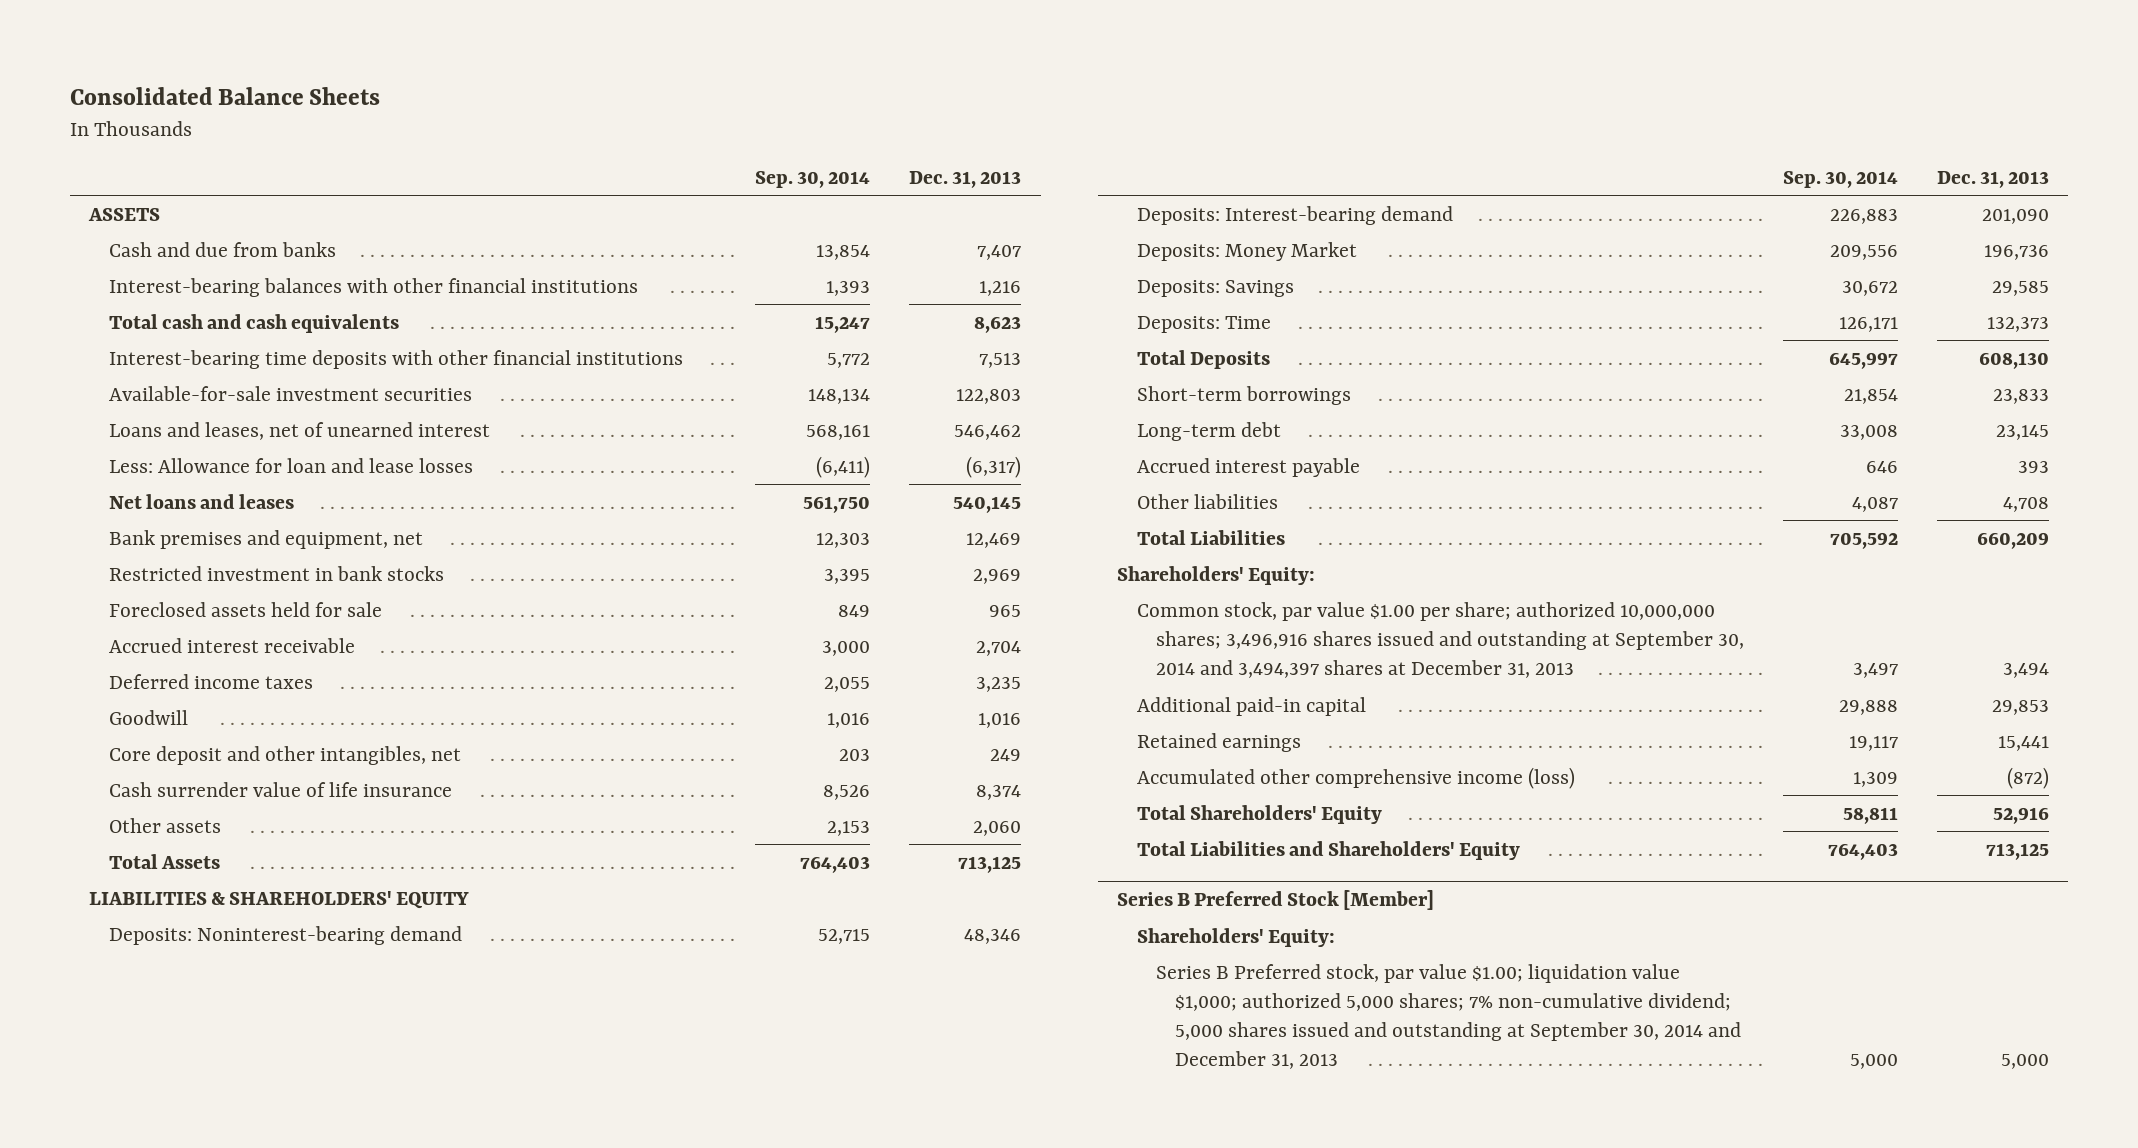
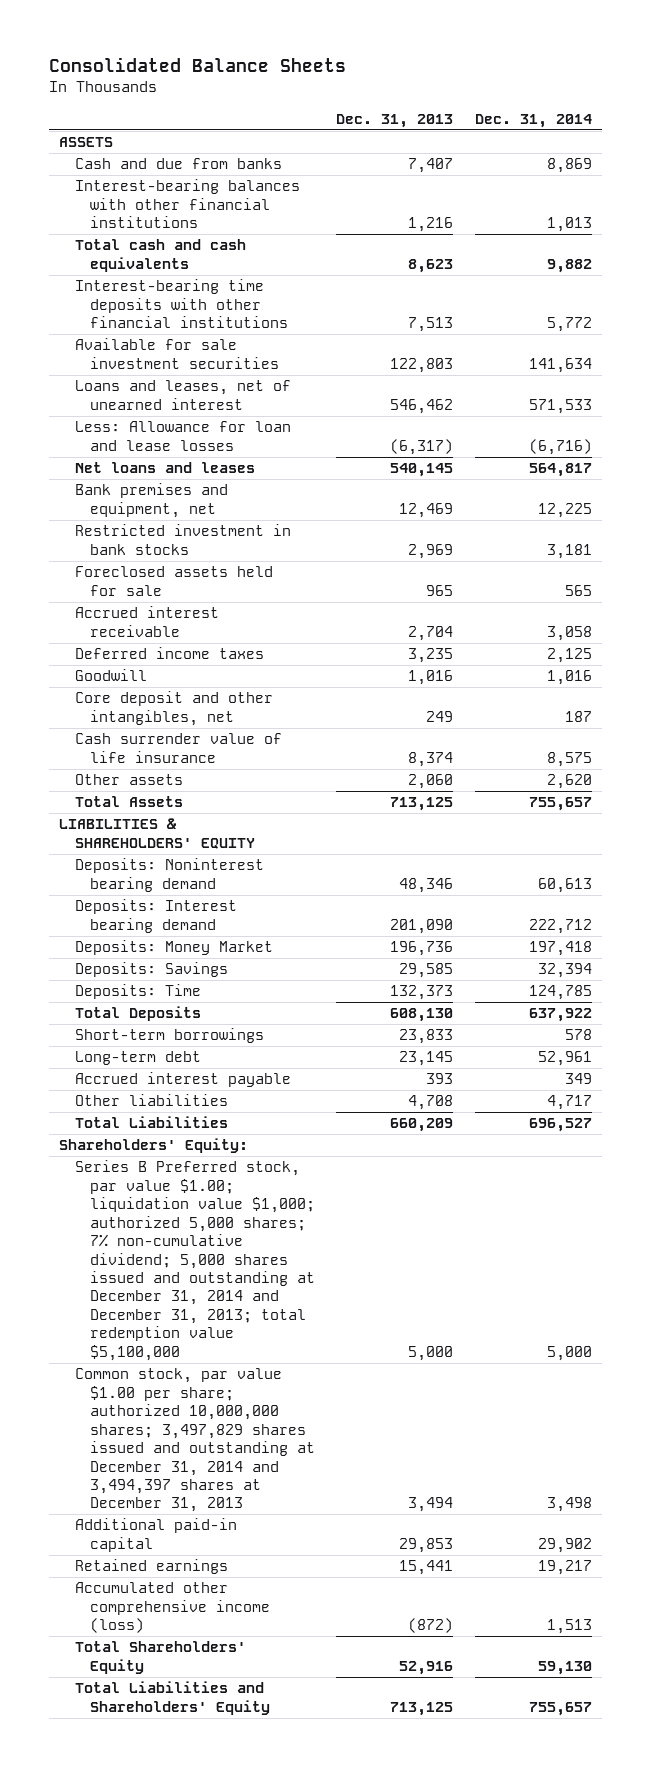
[754,170,870,188] Sep. 30, 2014 -> none
none -> [474,113,592,128] Dec. 31, 2014
[108,385,472,401] Available-for-sale investment securities -> [74,338,279,369] Available for sale investment securities
[108,925,462,945] Deposits: Noninterest-bearing demand -> [74,858,264,892] Deposits: Noninterest bearing demand
[1136,205,1453,225] Deposits: Interest-bearing demand -> [74,899,237,933] Deposits: Interest bearing demand
none -> [74,1160,315,1361] Series B Preferred stock, par value $1.00; liquidation value $1,000; authorized 5,000 shares; 7% non-cumulative dividend; 5,000 shares issued and outstanding at December 31, 2014 and December 31, 2013; total redemption value $5,100,000
[1136,601,1744,679] Common stock, par value $1.00 per share; authorized 10,000,000 shares; 3,496,916 shares issued and outstanding at September 30, 2014 and 3,494,397 shares at December 31, 2013 -> [74,1368,315,1513] Common stock, par value $1.00 per share; authorized 10,000,000 shares; 3,497,829 shares issued and outstanding at December 31, 2014 and 3,494,397 shares at December 31, 2013
[1117,890,1435,911] Series B Preferred Stock [Member] -> none
[1136,927,1335,947] Shareholders' Equity: -> none
[1155,963,1742,1070] Series B Preferred stock, par value $1.00; liquidation value $1,000; authorized 5,000 shares; 7% non-cumulative dividend; 5,000 shares issued and outstanding at September 30, 2014 and December 31, 2013 -> none

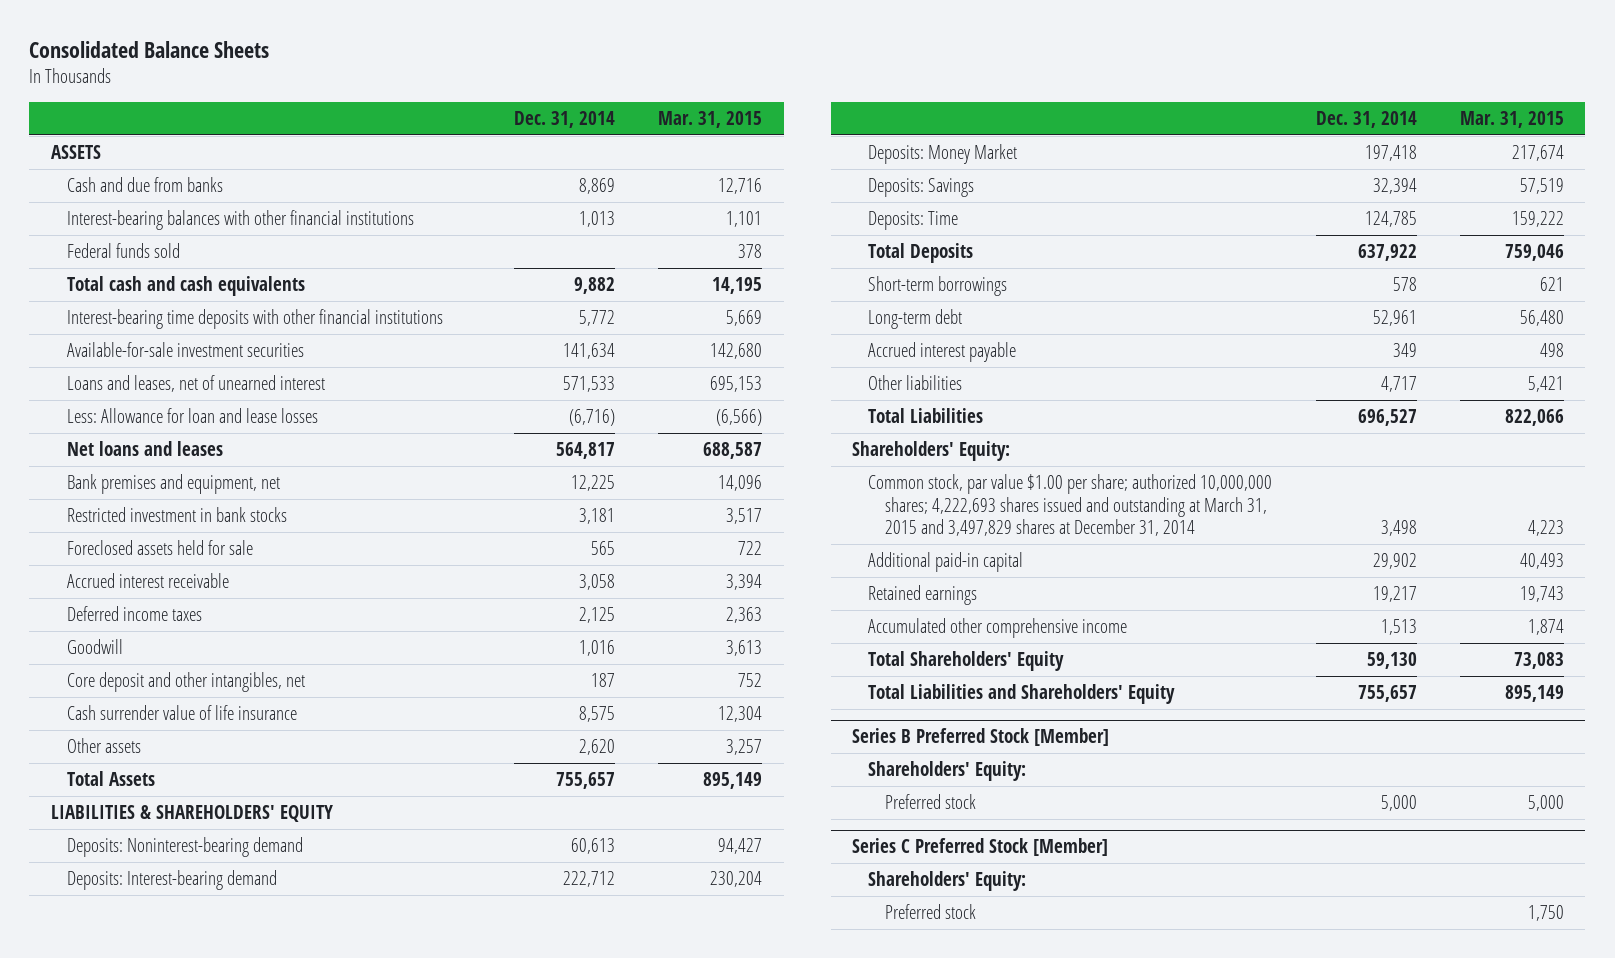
[336,113,454,128] Dec. 31, 2013 -> none
none -> [658,111,763,129] Mar. 31, 2015
none -> [67,243,181,259] Federal funds sold
[74,338,279,369] Available for sale investment securities -> [67,342,305,358] Available-for-sale investment securities
[74,858,264,892] Deposits: Noninterest bearing demand -> [67,837,304,858] Deposits: Noninterest-bearing demand
[74,899,237,933] Deposits: Interest bearing demand -> [67,870,278,891] Deposits: Interest-bearing demand
[74,1160,315,1361] Series B Preferred stock, par value $1.00; liquidation value $1,000; authorized 5,000 shares; 7% non-cumulative dividend; 5,000 shares issued and outstanding at December 31, 2014 and December 31, 2013; total redemption value $5,100,000 -> none
[74,1368,315,1513] Common stock, par value $1.00 per share; authorized 10,000,000 shares; 3,497,829 shares issued and outstanding at December 31, 2014 and 3,494,397 shares at December 31, 2013 -> [868,474,1273,537] Common stock, par value $1.00 per share; authorized 10,000,000 shares; 4,222,693 shares issued and outstanding at March 31, 2015 and 3,497,829 shares at December 31, 2014
[74,1582,270,1634] Accumulated other comprehensive income (loss) -> [868,618,1128,639] Accumulated other comprehensive income
none -> [852,728,1110,747] Series B Preferred Stock [Member]
none -> [868,761,1027,782] Shareholders' Equity:
none -> [884,794,976,810] Preferred stock
none -> [852,838,1109,857] Series C Preferred Stock [Member]
none -> [868,871,1027,892] Shareholders' Equity:
none -> [884,904,976,920] Preferred stock

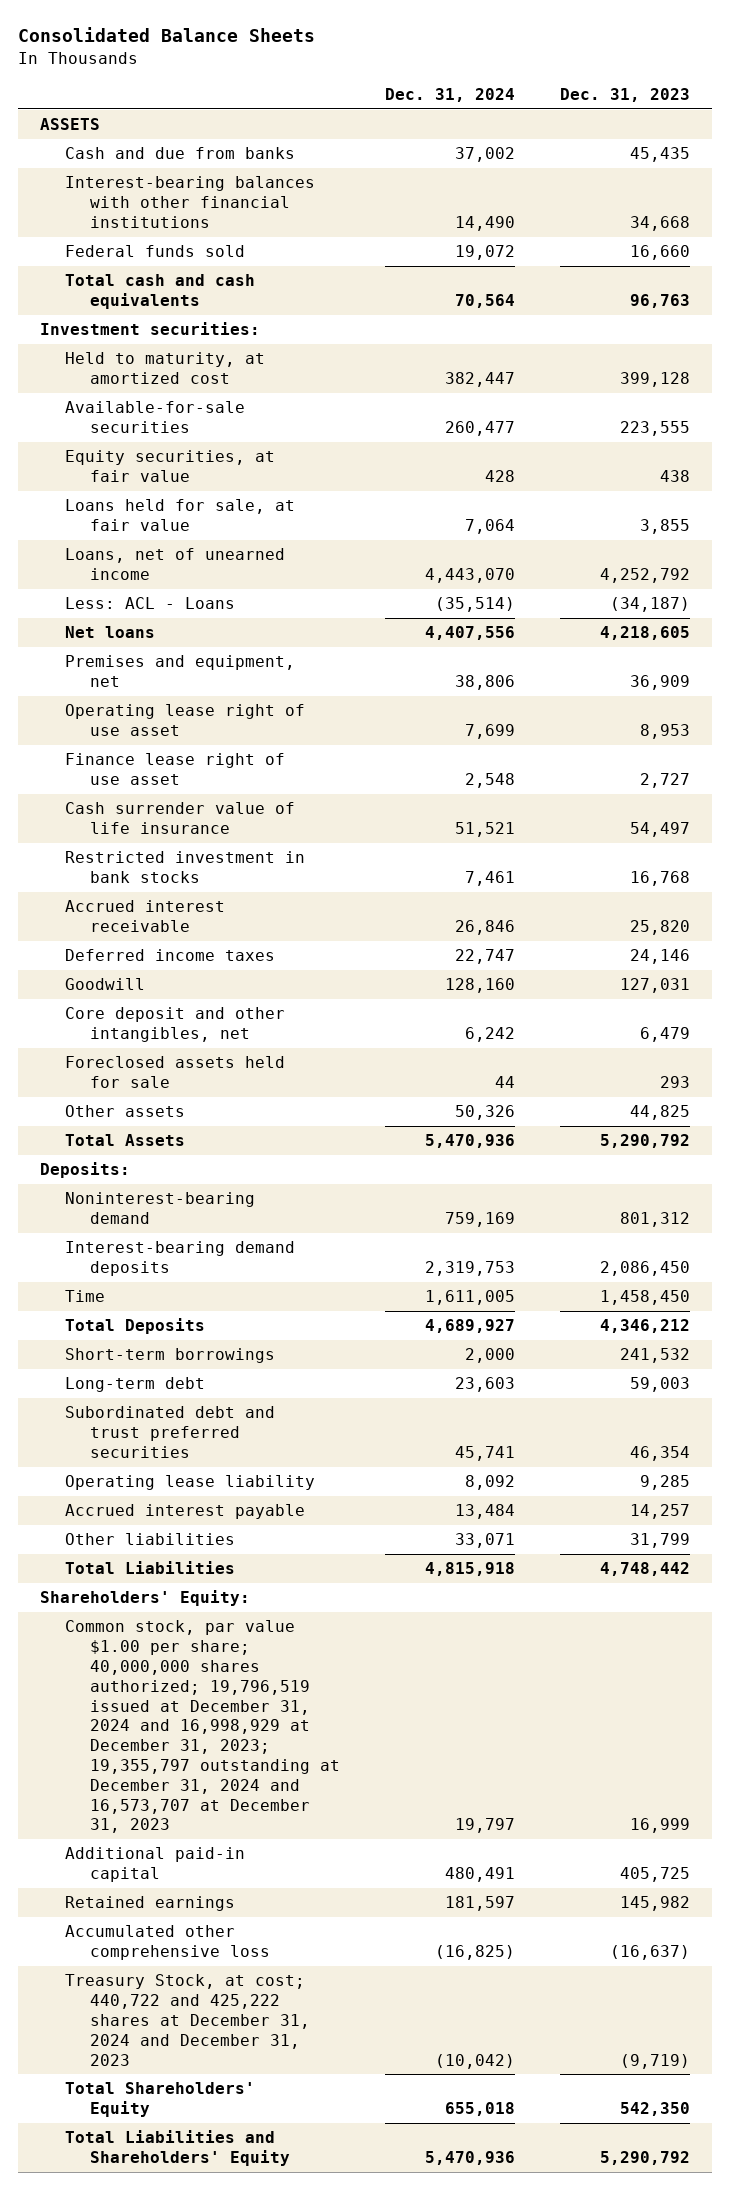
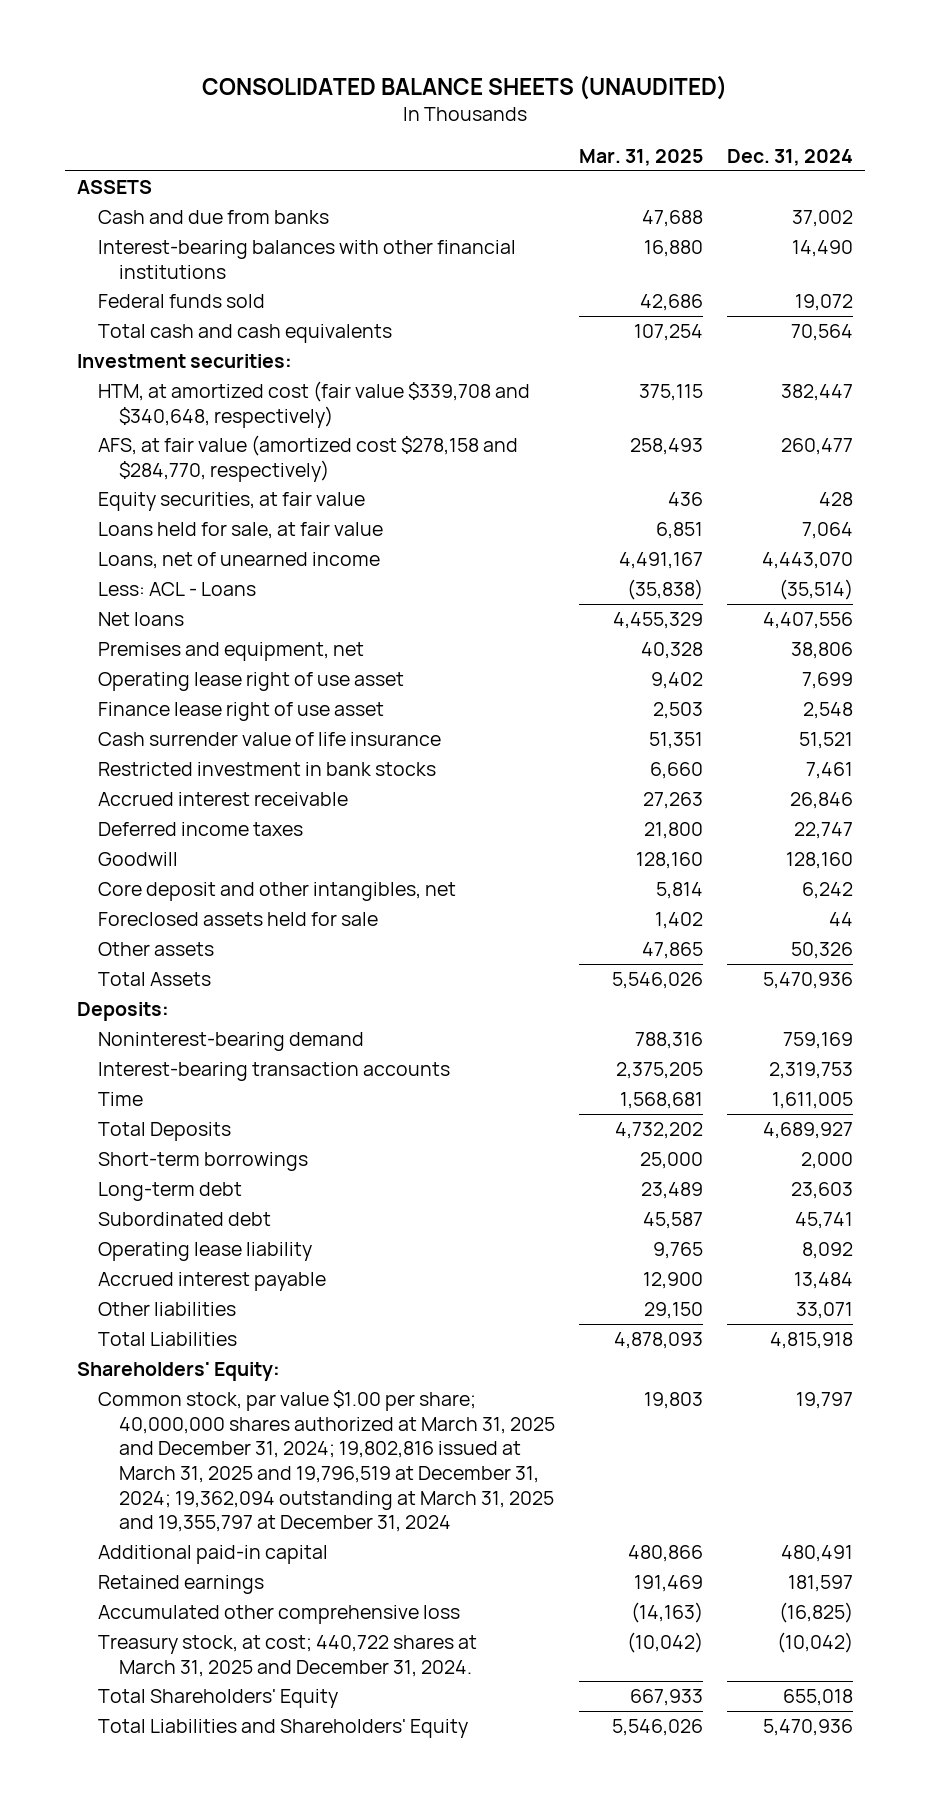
[17,27,315,43] Consolidated Balance Sheets -> [201,75,727,101] CONSOLIDATED BALANCE SHEETS (UNAUDITED)
[559,87,690,102] Dec. 31, 2023 -> none
none -> [579,148,704,166] Mar. 31, 2025
[65,352,266,385] Held to maturity, at amortized cost -> [97,381,530,428] HTM, at amortized cost (fair value $339,708 and $340,648, respectively)
[65,401,246,434] Available-for-sale securities -> [97,435,518,482] AFS, at fair value (amortized cost $278,158 and $284,770, respectively)
[65,1241,296,1277] Interest-bearing demand deposits -> [97,1062,450,1082] Interest-bearing transaction accounts
[65,1406,276,1459] Subordinated debt and trust preferred securities -> [97,1212,271,1227] Subordinated debt
[65,1620,341,1834] Common stock, par value $1.00 per share; 40,000,000 shares authorized; 19,796,519 issued at December 31, 2024 and 16,998,929 at December 31, 2023; 19,355,797 outstanding at December 31, 2024 and 16,573,707 at December 31, 2023 -> [97,1390,556,1533] Common stock, par value $1.00 per share; 40,000,000 shares authorized at March 31, 2025 and December 31, 2024; 19,802,816 issued at March 31, 2025 and 19,796,519 at December 31, 2024; 19,362,094 outstanding at March 31, 2025 and 19,355,797 at December 31, 2024
[65,1974,311,2066] Treasury Stock, at cost; 440,722 and 425,222 shares at December 31, 2024 and December 31, 2023 -> [97,1635,477,1677] Treasury stock, at cost; 440,722 shares at March 31, 2025 and December 31, 2024.

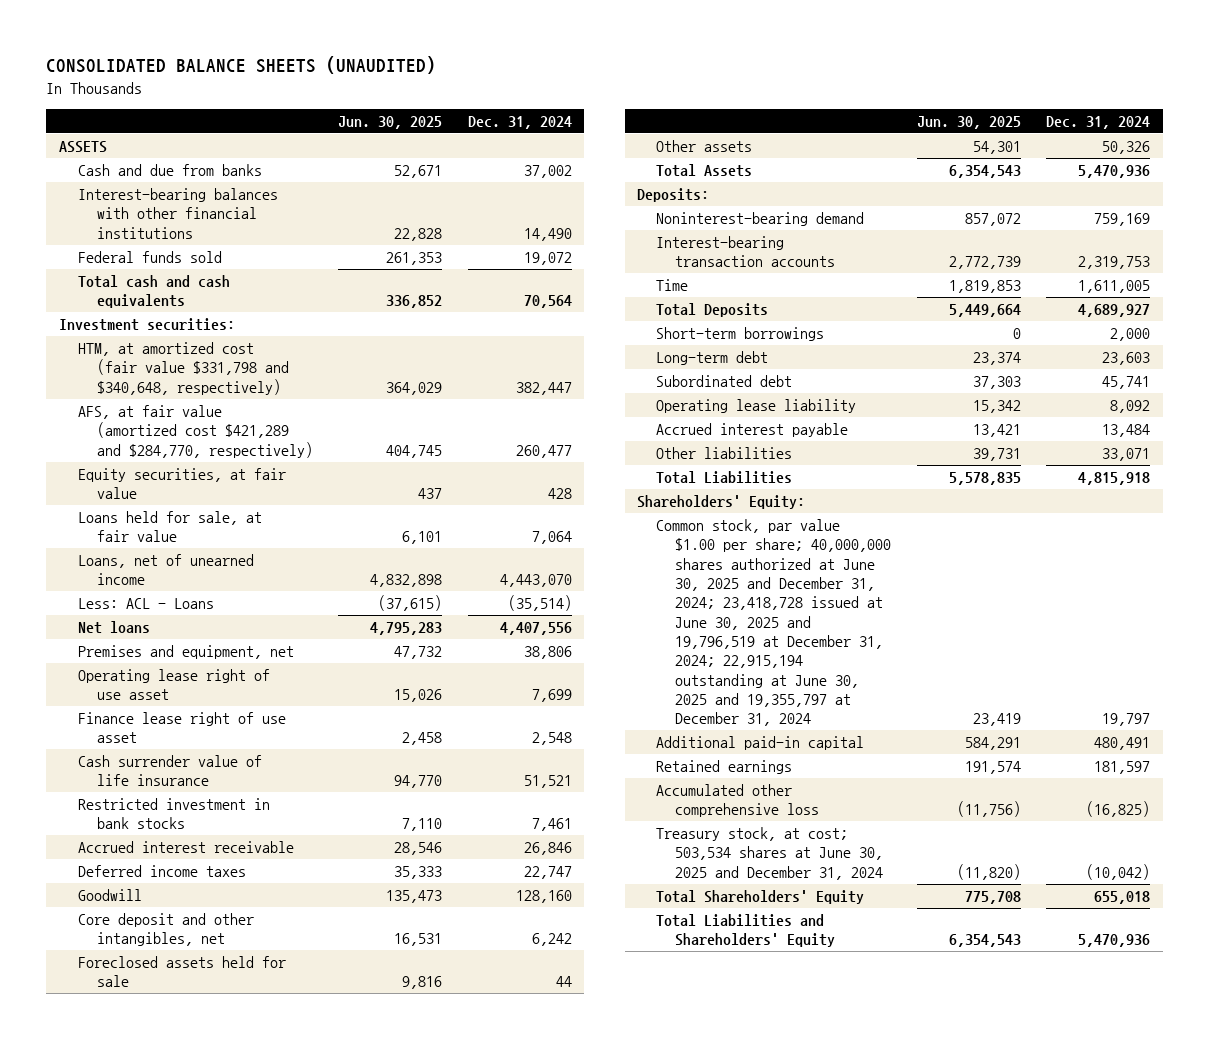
[579,148,704,166] Mar. 31, 2025 -> none
none -> [338,115,443,129] Jun. 30, 2025
[97,381,530,428] HTM, at amortized cost (fair value $339,708 and $340,648, respectively) -> [77,342,289,395] HTM, at amortized cost (fair value $331,798 and $340,648, respectively)
[97,435,518,482] AFS, at fair value (amortized cost $278,158 and $284,770, respectively) -> [77,405,313,458] AFS, at fair value (amortized cost $421,289 and $284,770, respectively)
[97,1390,556,1533] Common stock, par value $1.00 per share; 40,000,000 shares authorized at March 31, 2025 and December 31, 2024; 19,802,816 issued at March 31, 2025 and 19,796,519 at December 31, 2024; 19,362,094 outstanding at March 31, 2025 and 19,355,797 at December 31, 2024 -> [656,519,892,727] Common stock, par value $1.00 per share; 40,000,000 shares authorized at June 30, 2025 and December 31, 2024; 23,418,728 issued at June 30, 2025 and 19,796,519 at December 31, 2024; 22,915,194 outstanding at June 30, 2025 and 19,355,797 at December 31, 2024
[97,1635,477,1677] Treasury stock, at cost; 440,722 shares at March 31, 2025 and December 31, 2024. -> [656,827,884,880] Treasury stock, at cost; 503,534 shares at June 30, 2025 and December 31, 2024

